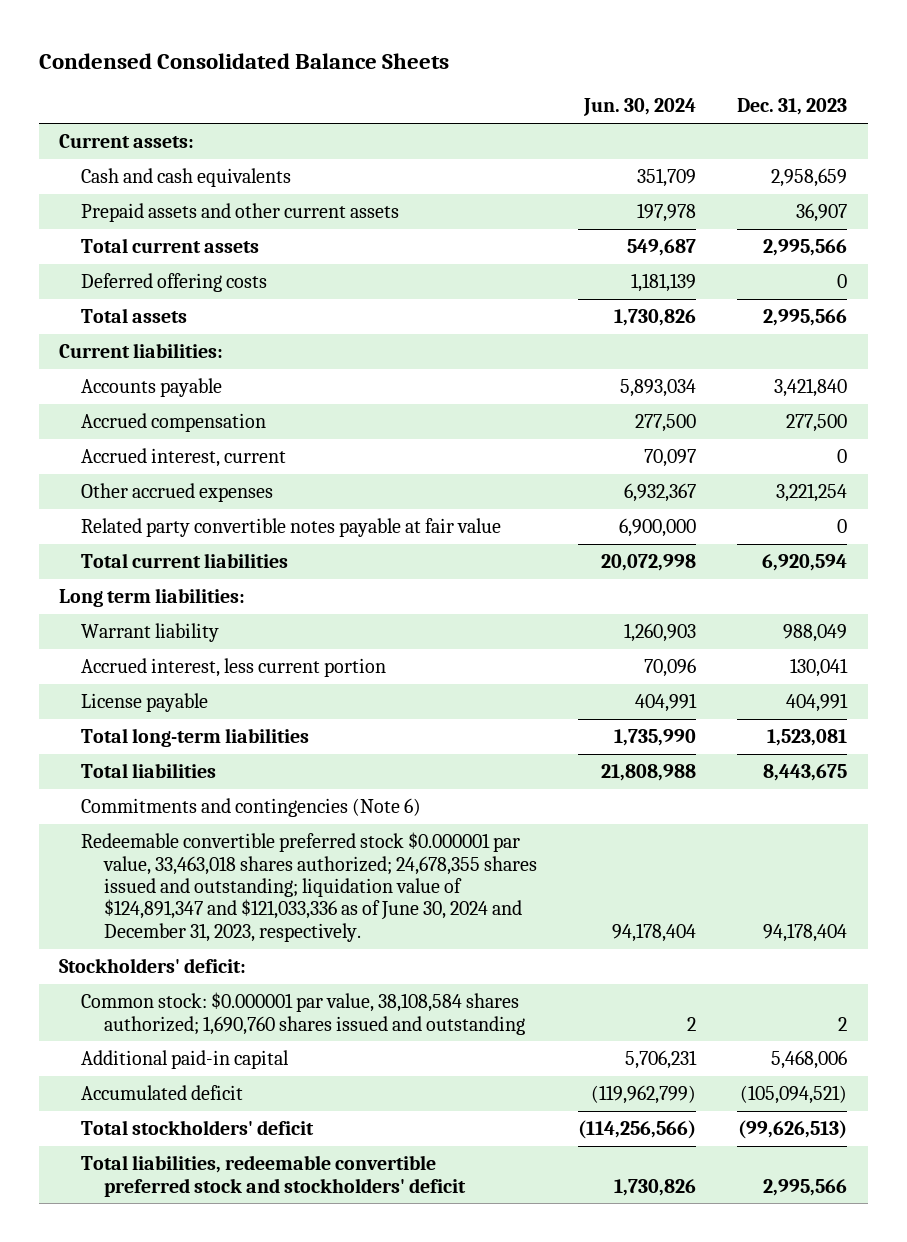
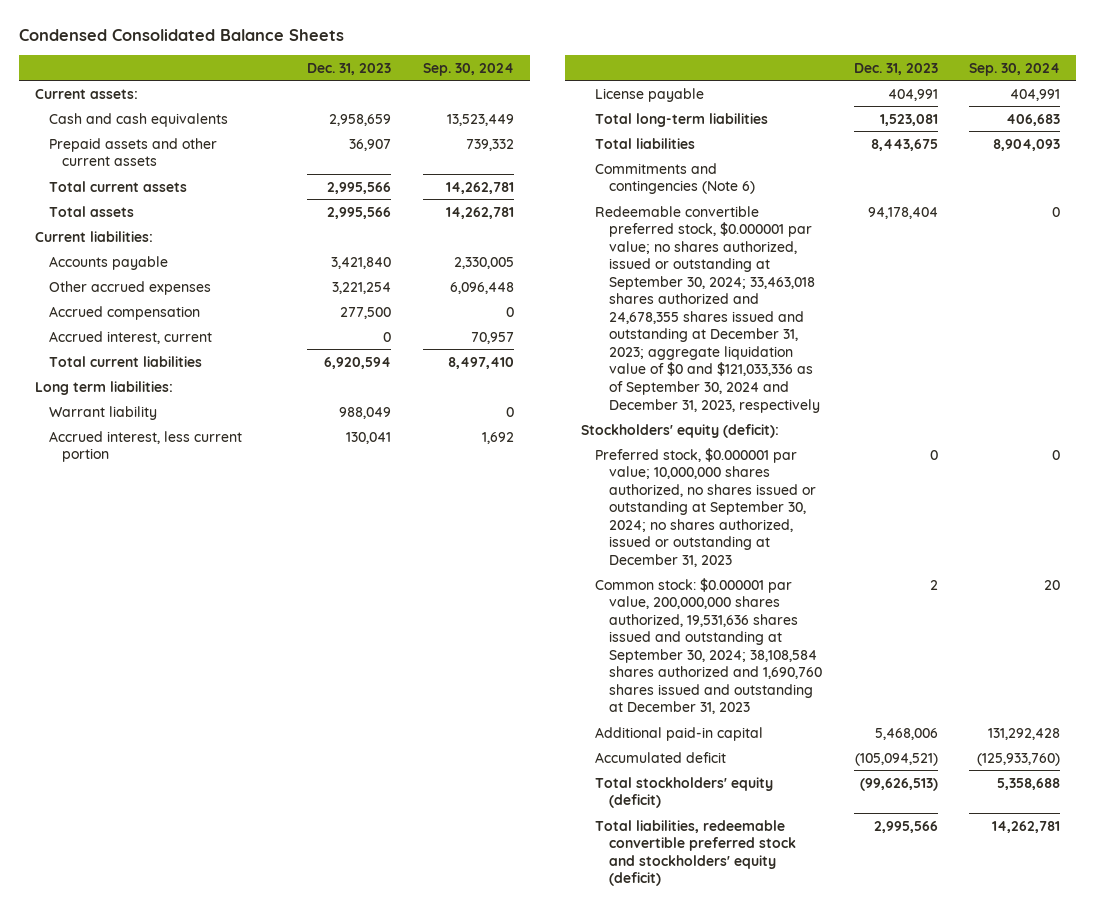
[583,98,697,117] Jun. 30, 2024 -> none
none -> [422,62,514,76] Sep. 30, 2024
[81,273,268,293] Deferred offering costs -> none
[81,483,274,503] Other accrued expenses -> [48,280,211,295] Other accrued expenses
[81,518,502,538] Related party convertible notes payable at fair value -> none
[81,832,537,942] Redeemable convertible preferred stock $0.000001 par value, 33,463,018 shares authorized; 24,678,355 shares issued and outstanding; liquidation value of $124,891,347 and $121,033,336 as of June 30, 2024 and December 31, 2023, respectively. -> [594,205,820,413] Redeemable convertible preferred stock, $0.000001 par value; no shares authorized, issued or outstanding at September 30, 2024; 33,463,018 shares authorized and 24,678,355 shares issued and outstanding at December 31, 2023; aggregate liquidation value of $0 and $121,033,336 as of September 30, 2024 and December 31, 2023, respectively
[59,958,247,974] Stockholders' deficit: -> [581,423,780,438] Stockholders' equity (deficit):
none -> [594,447,816,567] Preferred stock, $0.000001 par value; 10,000,000 shares authorized, no shares issued or outstanding at September 30, 2024; no shares authorized, issued or outstanding at December 31, 2023
[81,992,525,1035] Common stock: $0.000001 par value, 38,108,584 shares authorized; 1,690,760 shares issued and outstanding -> [594,577,822,715] Common stock: $0.000001 par value, 200,000,000 shares authorized, 19,531,636 shares issued and outstanding at September 30, 2024; 38,108,584 shares authorized and 1,690,760 shares issued and outstanding at December 31, 2023
[81,1120,315,1136] Total stockholders' deficit -> [594,776,773,809] Total stockholders' equity (deficit)
[81,1155,466,1197] Total liabilities, redeemable convertible preferred stock and stockholders' deficit -> [594,819,796,887] Total liabilities, redeemable convertible preferred stock and stockholders' equity (deficit)

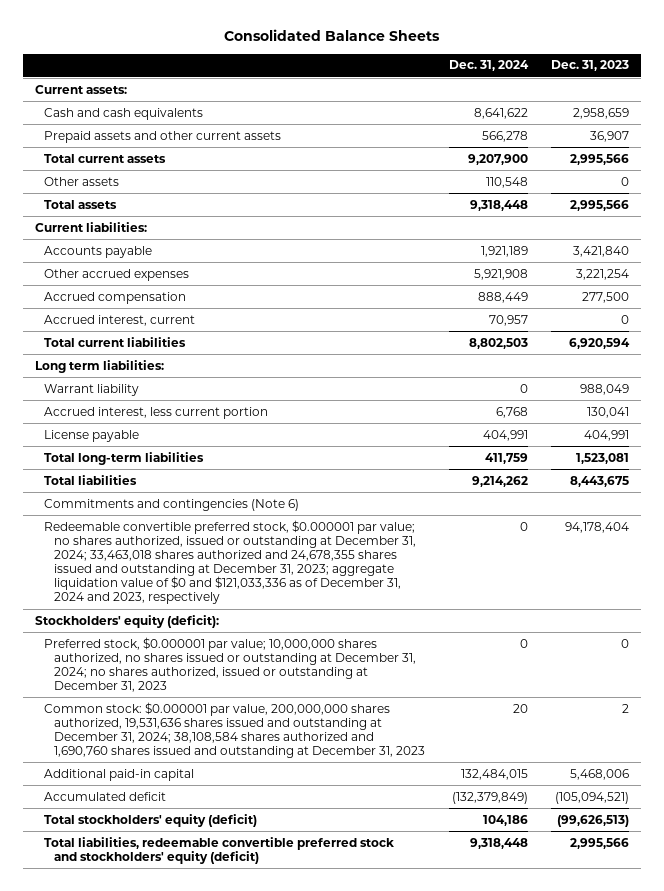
[18,28,344,41] Condensed Consolidated Balance Sheets -> [224,29,441,42] Consolidated Balance Sheets
[422,62,514,76] Sep. 30, 2024 -> none
none -> [448,60,529,72] Dec. 31, 2024
none -> [44,176,120,186] Other assets
[594,205,820,413] Redeemable convertible preferred stock, $0.000001 par value; no shares authorized, issued or outstanding at September 30, 2024; 33,463,018 shares authorized and 24,678,355 shares issued and outstanding at December 31, 2023; aggregate liquidation value of $0 and $121,033,336 as of September 30, 2024 and December 31, 2023, respectively -> [44,519,416,605] Redeemable convertible preferred stock, $0.000001 par value; no shares authorized, issued or outstanding at December 31, 2024; 33,463,018 shares authorized and 24,678,355 shares issued and outstanding at December 31, 2023; aggregate liquidation value of $0 and $121,033,336 as of December 31, 2024 and 2023, respectively
[594,447,816,567] Preferred stock, $0.000001 par value; 10,000,000 shares authorized, no shares issued or outstanding at September 30, 2024; no shares authorized, issued or outstanding at December 31, 2023 -> [44,636,416,693] Preferred stock, $0.000001 par value; 10,000,000 shares authorized, no shares issued or outstanding at December 31, 2024; no shares authorized, issued or outstanding at December 31, 2023
[594,577,822,715] Common stock: $0.000001 par value, 200,000,000 shares authorized, 19,531,636 shares issued and outstanding at September 30, 2024; 38,108,584 shares authorized and 1,690,760 shares issued and outstanding at December 31, 2023 -> [44,701,425,759] Common stock: $0.000001 par value, 200,000,000 shares authorized, 19,531,636 shares issued and outstanding at December 31, 2024; 38,108,584 shares authorized and 1,690,760 shares issued and outstanding at December 31, 2023

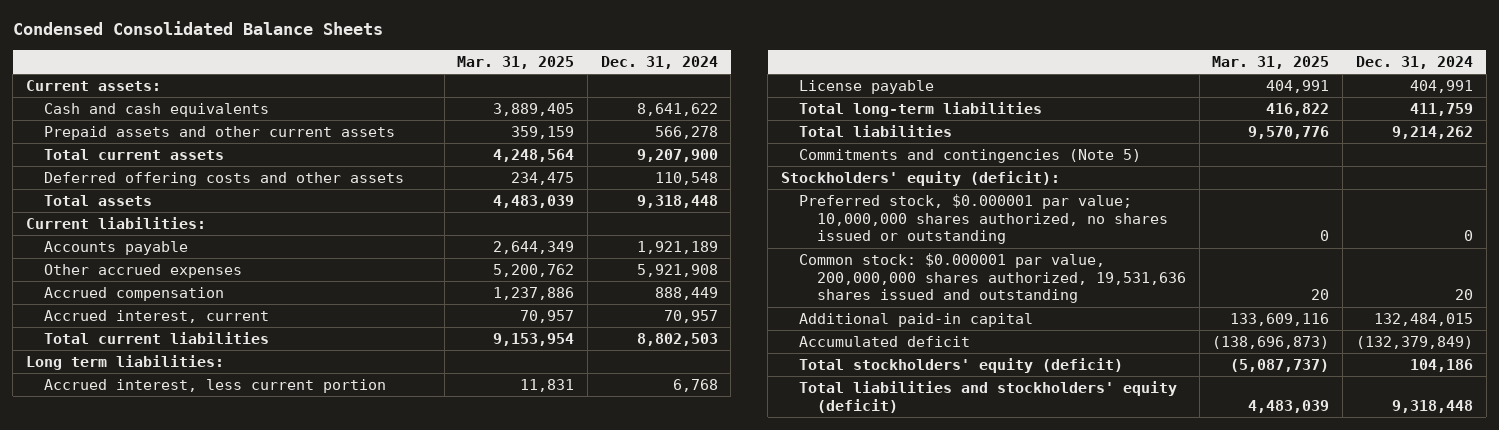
[224,29,441,42] Consolidated Balance Sheets -> [12,21,383,36] Condensed Consolidated Balance Sheets
[551,60,630,72] Dec. 31, 2023 -> none
none -> [457,56,575,70] Mar. 31, 2025
[44,176,120,186] Other assets -> [43,171,404,186] Deferred offering costs and other assets
[44,383,140,396] Warrant liability -> none
[44,519,416,605] Redeemable convertible preferred stock, $0.000001 par value; no shares authorized, issued or outstanding at December 31, 2024; 33,463,018 shares authorized and 24,678,355 shares issued and outstanding at December 31, 2023; aggregate liquidation value of $0 and $121,033,336 as of December 31, 2024 and 2023, respectively -> none
[44,498,300,511] Commitments and contingencies (Note 6) -> [798,148,1141,163] Commitments and contingencies (Note 5)
[44,636,416,693] Preferred stock, $0.000001 par value; 10,000,000 shares authorized, no shares issued or outstanding at December 31, 2024; no shares authorized, issued or outstanding at December 31, 2023 -> [798,193,1169,245] Preferred stock, $0.000001 par value; 10,000,000 shares authorized, no shares issued or outstanding
[44,701,425,759] Common stock: $0.000001 par value, 200,000,000 shares authorized, 19,531,636 shares issued and outstanding at December 31, 2024; 38,108,584 shares authorized and 1,690,760 shares issued and outstanding at December 31, 2023 -> [798,252,1187,304] Common stock: $0.000001 par value, 200,000,000 shares authorized, 19,531,636 shares issued and outstanding
[44,836,395,864] Total liabilities, redeemable convertible preferred stock and stockholders' equity (deficit) -> [798,380,1177,413] Total liabilities and stockholders' equity (deficit)

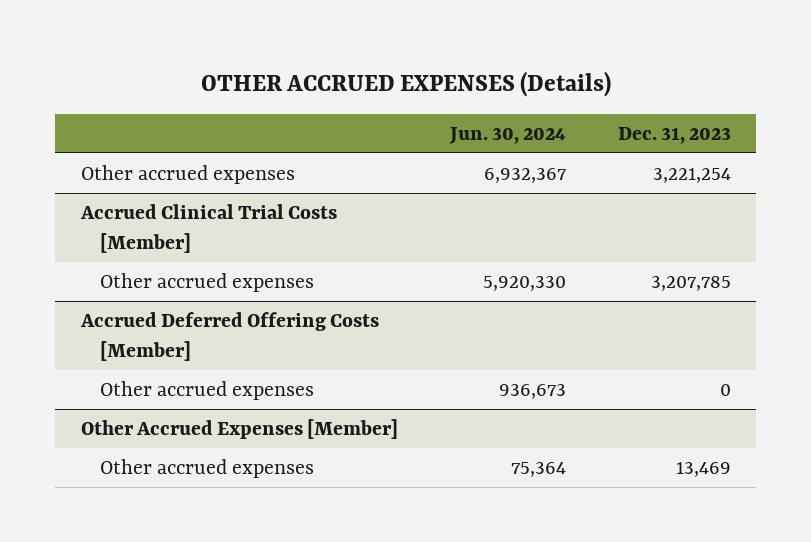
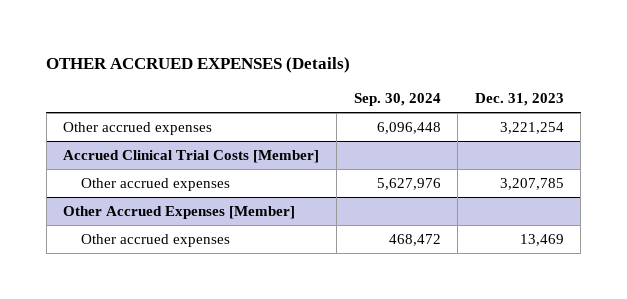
[448,126,566,144] Jun. 30, 2024 -> none
none -> [353,93,441,107] Sep. 30, 2024
[79,312,379,361] Accrued Deferred Offering Costs [Member] -> none
[99,381,314,401] Other accrued expenses -> none

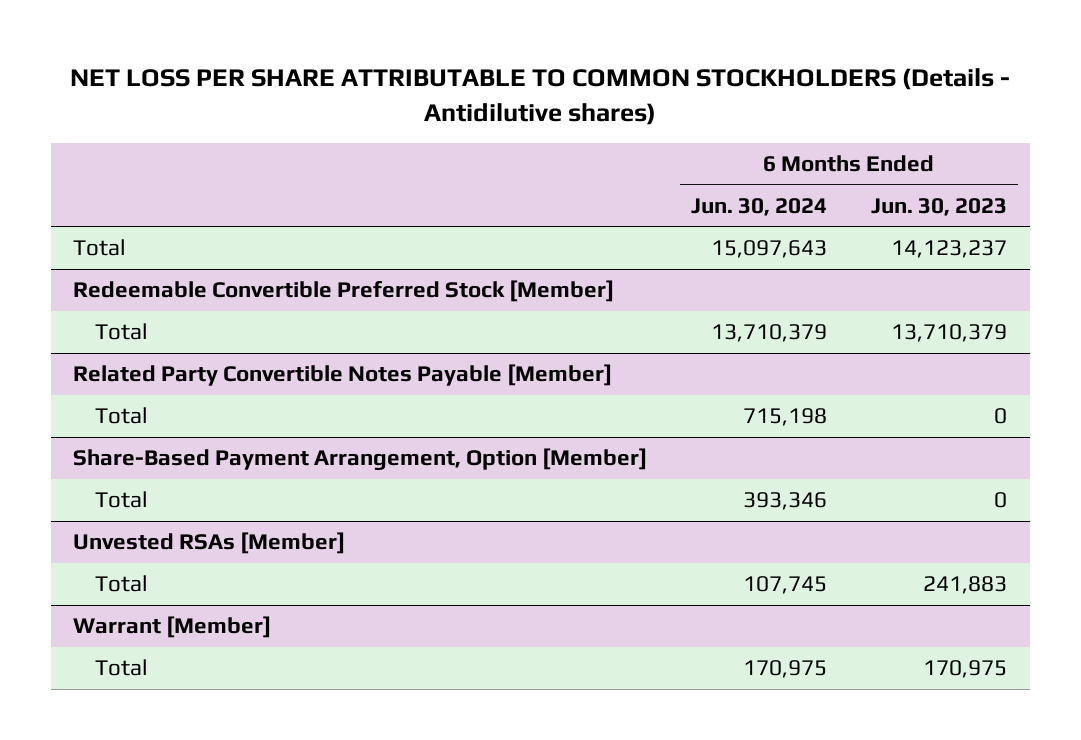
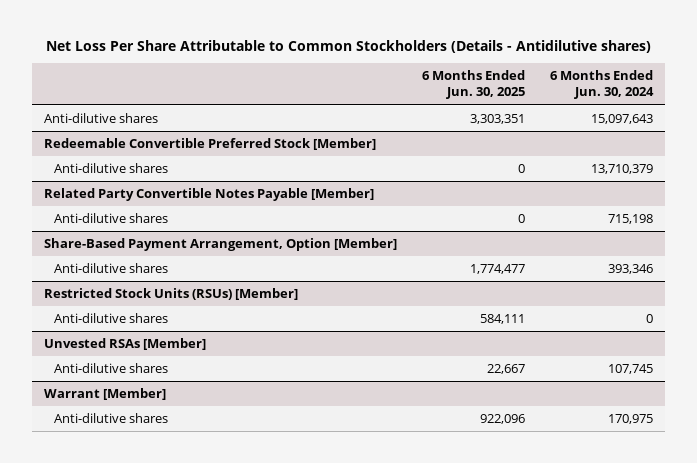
[70,67,1011,125] NET LOSS PER SHARE ATTRIBUTABLE TO COMMON STOCKHOLDERS (Details - Antidilutive shares) -> [45,39,651,53] Net Loss Per Share Attributable to Common Stockholders (Details - Antidilutive shares)
[871,197,1008,216] Jun. 30, 2023 -> none
none -> [422,70,526,100] 6 Months Ended Jun. 30, 2025
[73,239,127,257] Total -> [44,113,159,124] Anti-dilutive shares
[94,323,148,341] Total -> [53,163,168,174] Anti-dilutive shares
[94,407,148,425] Total -> [53,213,168,224] Anti-dilutive shares
[94,491,148,509] Total -> [53,263,168,274] Anti-dilutive shares
none -> [44,288,299,301] Restricted Stock Units (RSUs) [Member]
none -> [53,313,168,324] Anti-dilutive shares
[94,575,148,593] Total -> [53,363,168,374] Anti-dilutive shares
[94,659,148,677] Total -> [53,413,168,424] Anti-dilutive shares

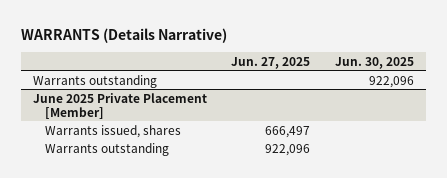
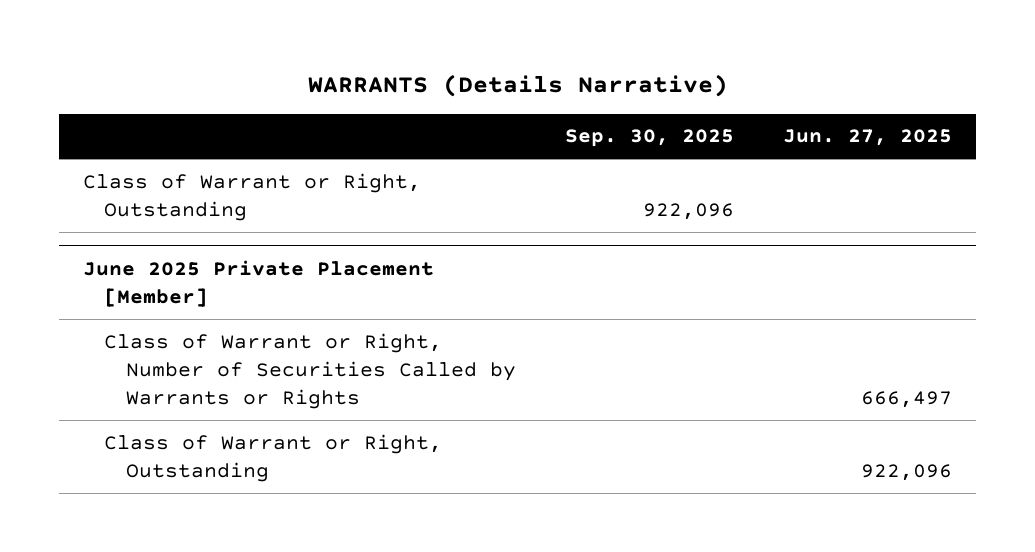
[334,56,414,69] Jun. 30, 2025 -> none
none -> [564,129,734,148] Sep. 30, 2025
[32,74,157,88] Warrants outstanding -> [83,172,422,221] Class of Warrant or Right, Outstanding
[45,124,182,138] Warrants issued, shares -> [104,332,516,409] Class of Warrant or Right, Number of Securities Called by Warrants or Rights
[45,142,170,156] Warrants outstanding -> [104,433,443,482] Class of Warrant or Right, Outstanding

